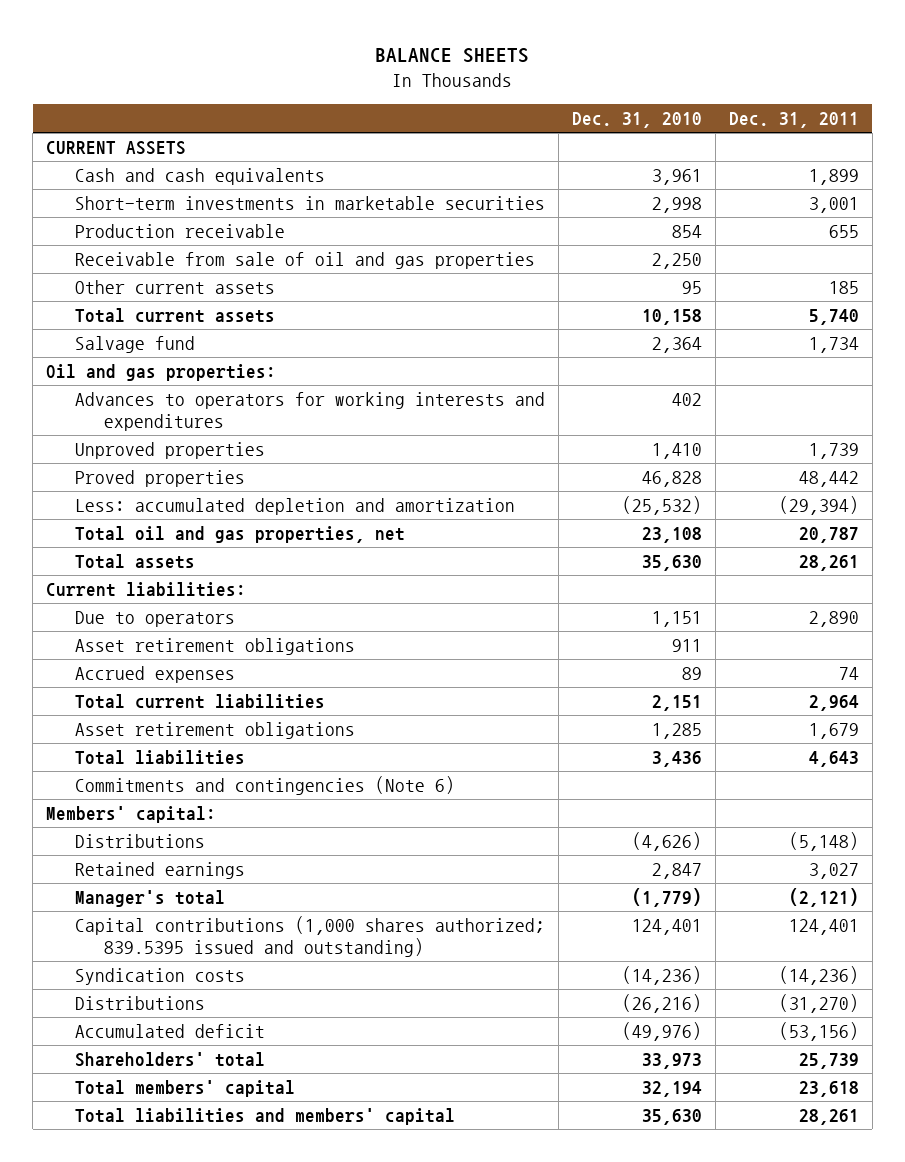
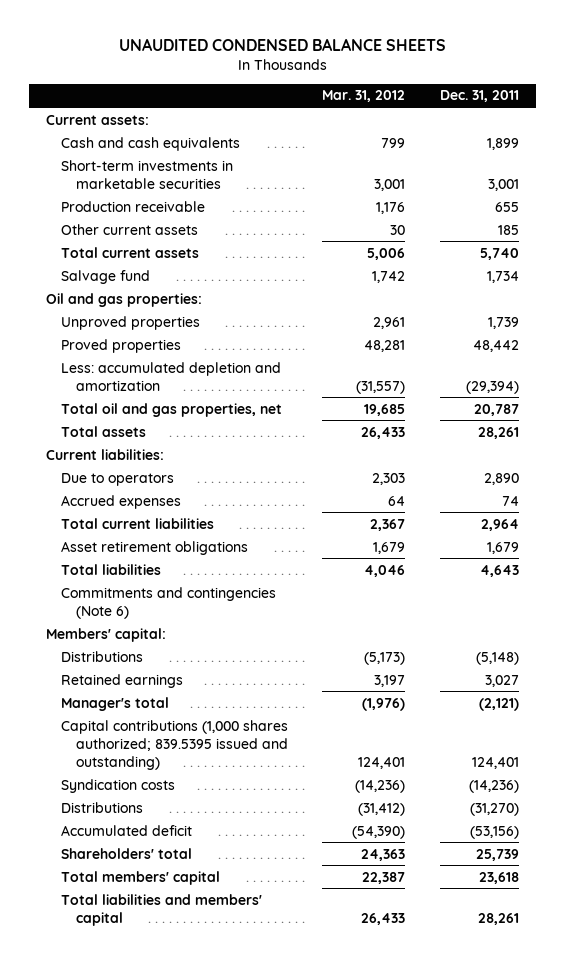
[375,48,530,64] BALANCE SHEETS -> [118,38,446,52] UNAUDITED CONDENSED BALANCE SHEETS
[571,111,702,128] Dec. 31, 2010 -> none
none -> [322,90,406,103] Mar. 31, 2012
[46,140,187,155] CURRENT ASSETS -> [46,114,150,125] Current assets:
[74,251,535,269] Receivable from sale of oil and gas properties -> none
[74,391,545,431] Advances to operators for working interests and expenditures -> none
[74,637,355,655] Asset retirement obligations -> none

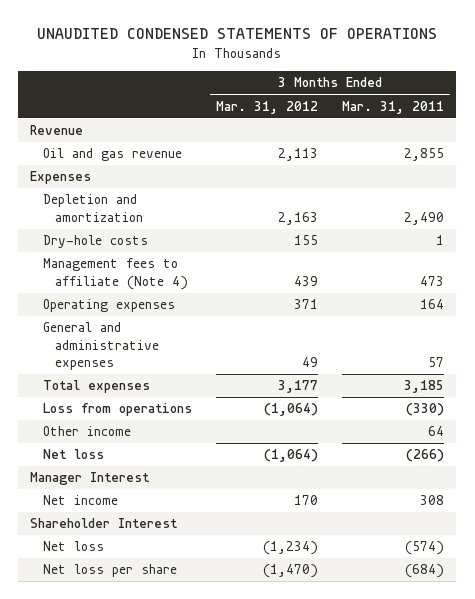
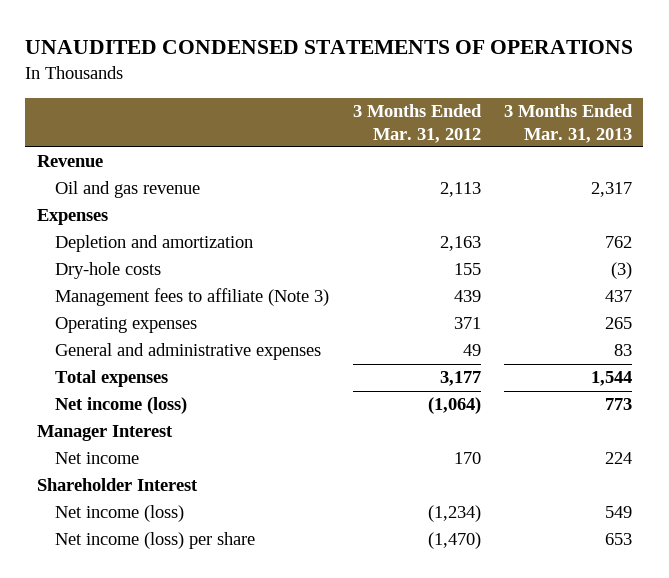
[342,100,445,114] Mar. 31, 2011 -> none
none -> [503,104,633,143] 3 Months Ended Mar. 31, 2013
[42,258,189,290] Management fees to affiliate (Note 4) -> [55,288,330,307] Management fees to affiliate (Note 3)
[42,403,192,417] Loss from operations -> none
[42,426,131,437] Other income -> none
[42,449,104,460] Net loss -> [55,397,188,415] Net income (loss)
[42,541,104,552] Net loss -> [55,505,185,523] Net income (loss)
[42,564,177,578] Net loss per share -> [55,532,256,550] Net income (loss) per share

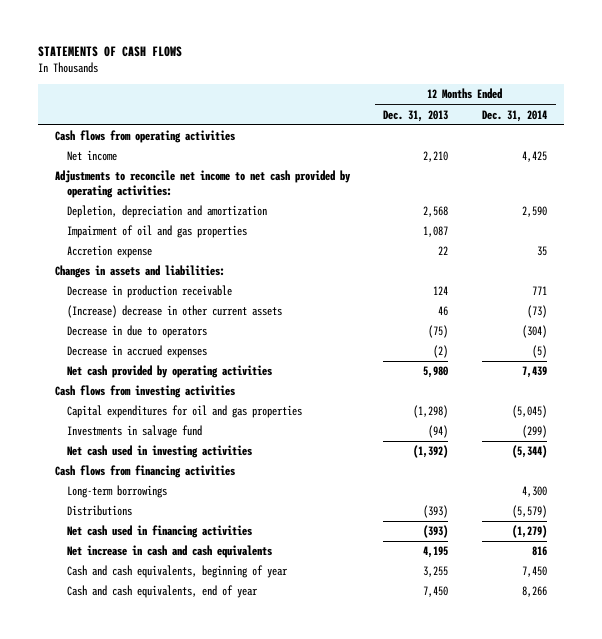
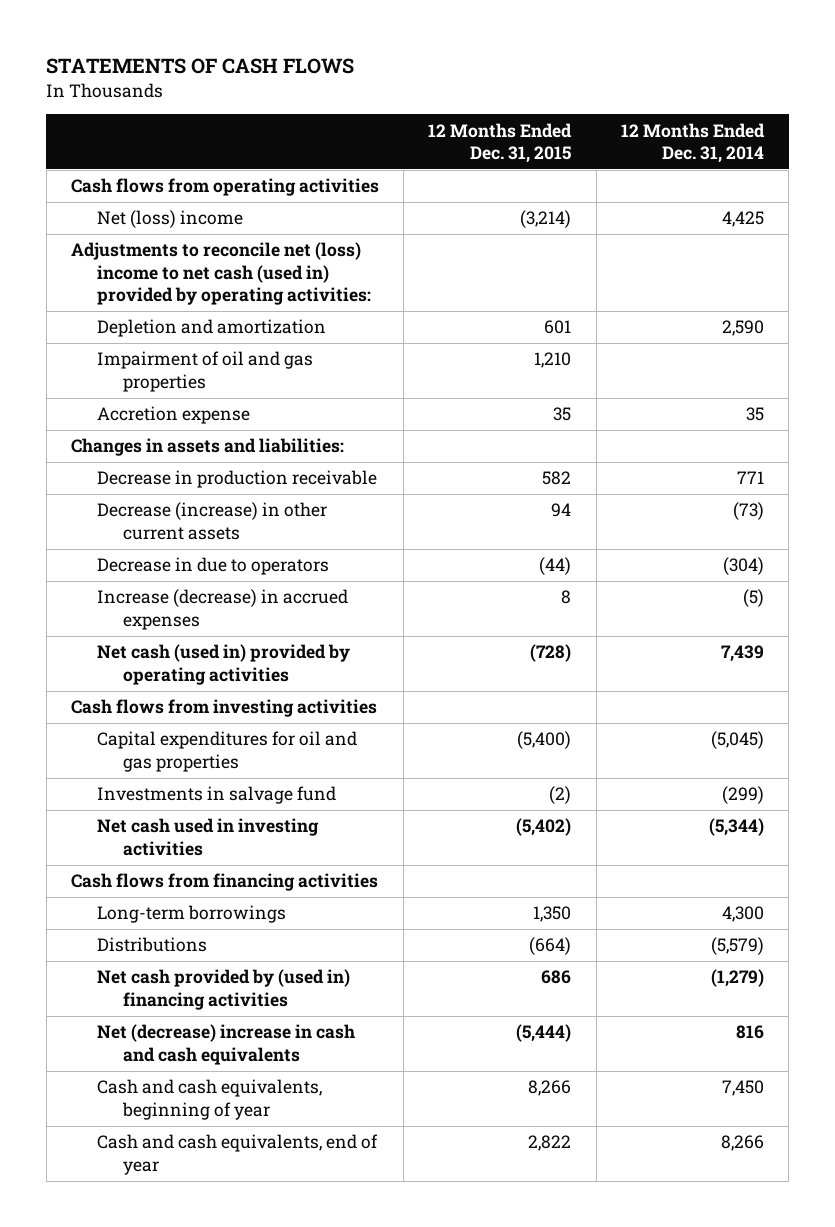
[383,109,449,122] Dec. 31, 2013 -> none
none -> [428,122,573,163] 12 Months Ended Dec. 31, 2015
[66,150,117,162] Net income -> [97,210,244,229] Net (loss) income
[54,170,351,199] Adjustments to reconcile net income to net cash provided by operating activities: -> [71,242,372,305] Adjustments to reconcile net (loss) income to net cash (used in) provided by operating activities:
[66,205,267,219] Depletion, depreciation and amortization -> [97,319,327,338] Depletion and amortization
[66,305,282,319] (Increase) decrease in other current assets -> [97,502,328,540] Decrease (increase) in other current assets
[66,345,207,359] Decrease in accrued expenses -> [97,589,349,630] Increase (decrease) in accrued expenses
[66,365,272,379] Net cash provided by operating activities -> [97,644,351,685] Net cash (used in) provided by operating activities
[66,525,252,539] Net cash used in financing activities -> [97,969,351,1010] Net cash provided by (used in) financing activities
[66,545,272,559] Net increase in cash and cash equivalents -> [97,1024,356,1065] Net (decrease) increase in cash and cash equivalents

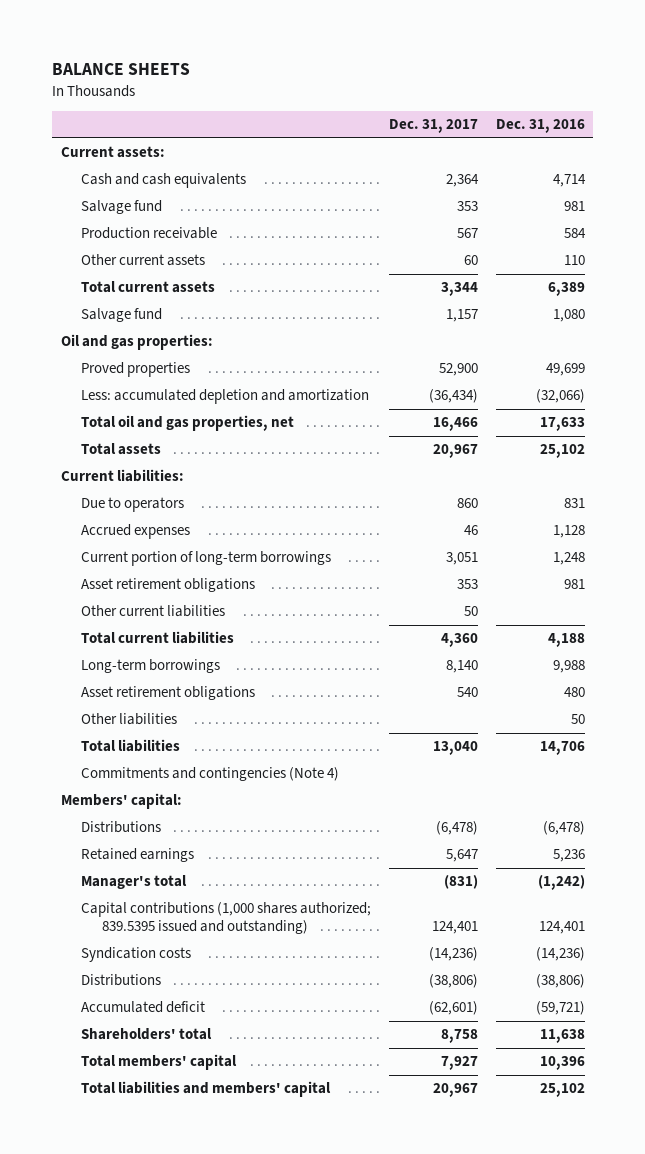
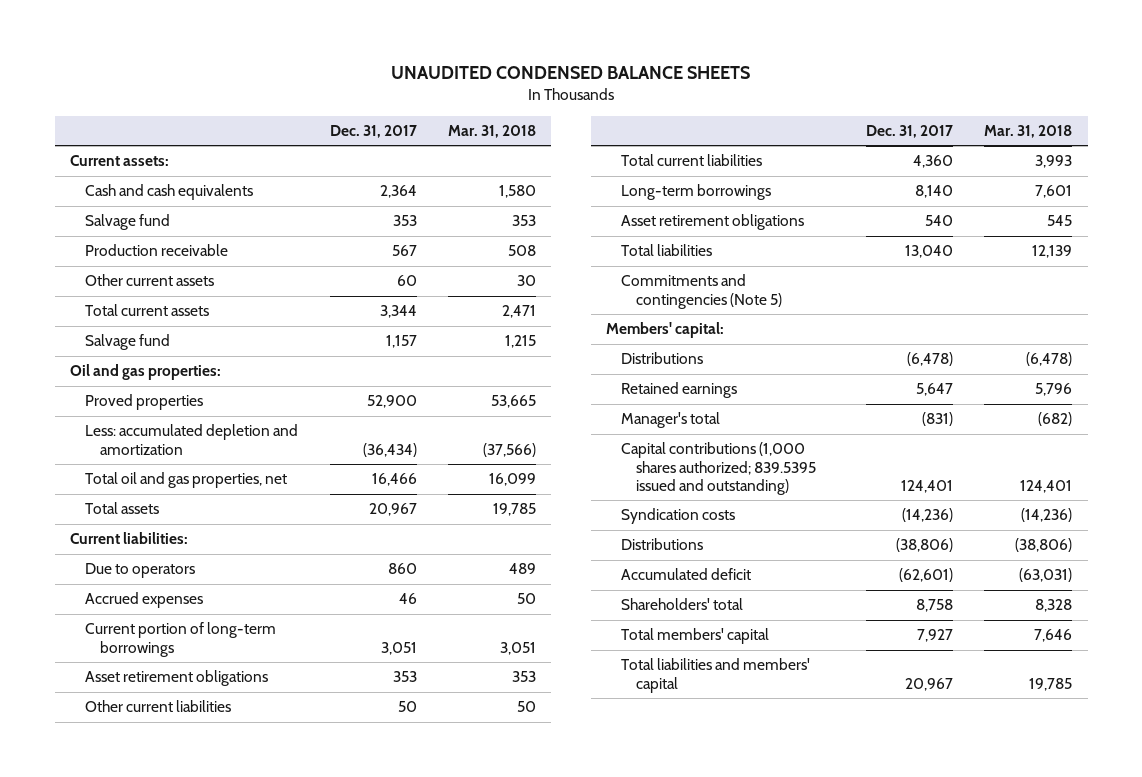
[51,63,190,76] BALANCE SHEETS -> [391,65,751,79] UNAUDITED CONDENSED BALANCE SHEETS
[495,119,585,134] Dec. 31, 2016 -> none
none -> [447,125,536,139] Mar. 31, 2018
[81,713,178,726] Other liabilities -> none
[81,767,340,782] Commitments and contingencies (Note 4) -> [621,274,783,309] Commitments and contingencies (Note 5)

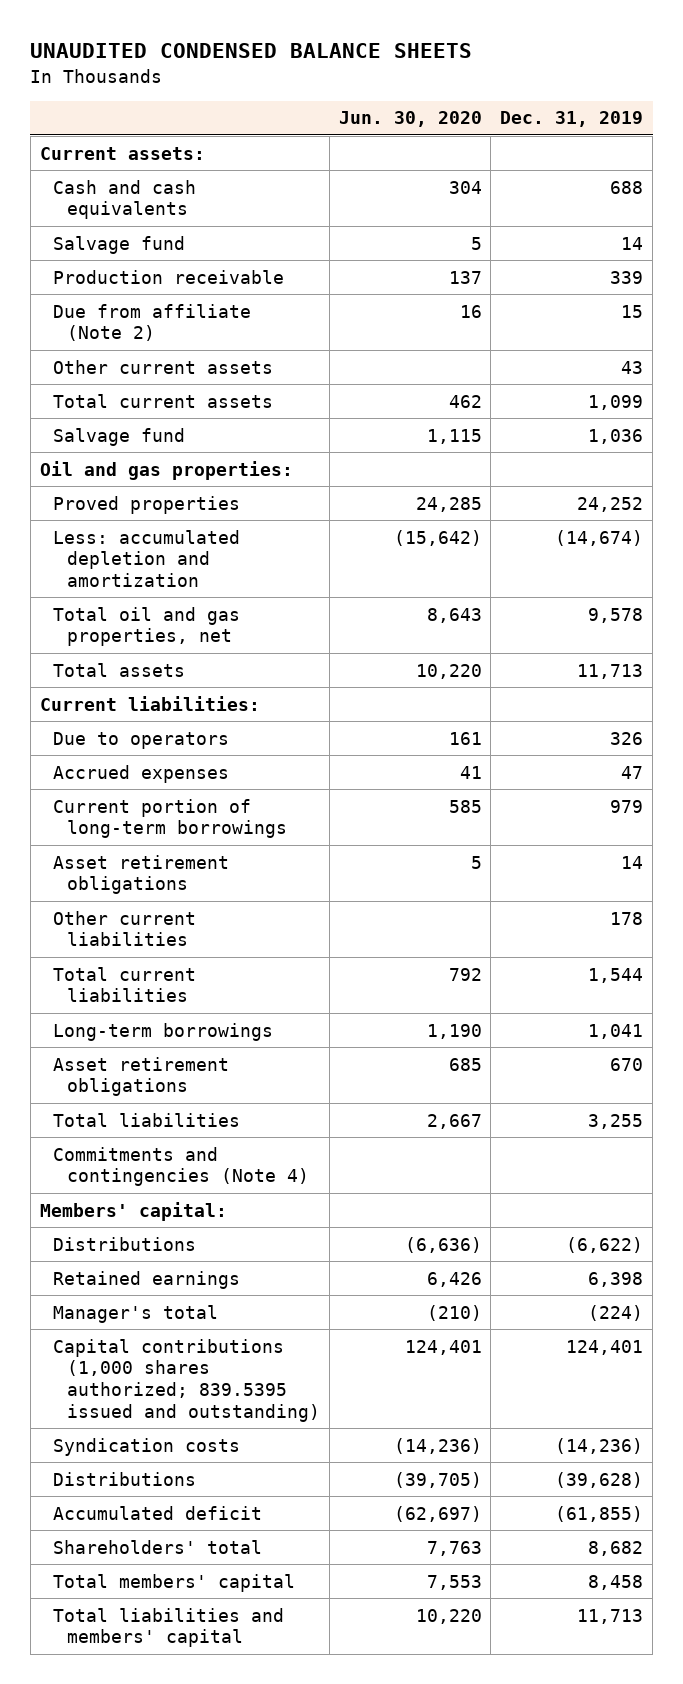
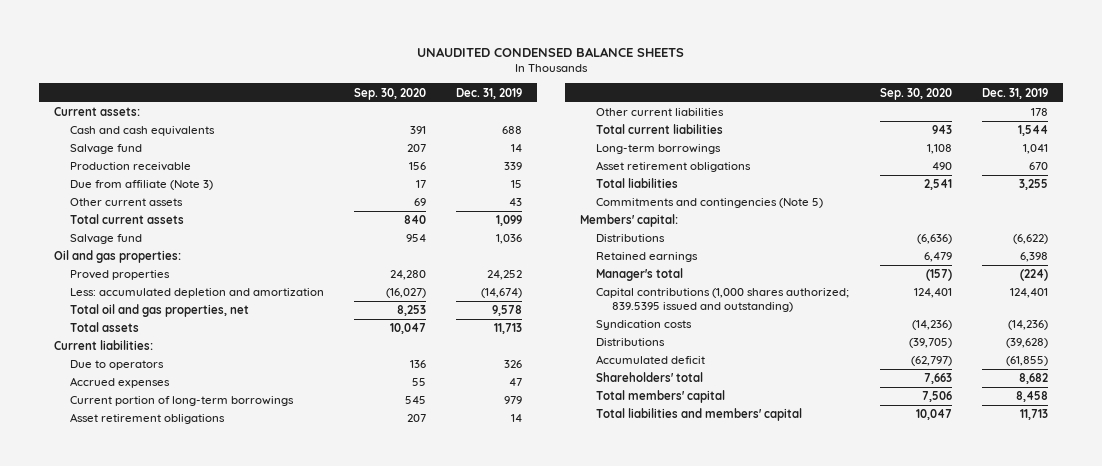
[338,111,482,128] Jun. 30, 2020 -> none
none -> [353,87,426,100] Sep. 30, 2020
[53,303,252,342] Due from affiliate (Note 2) -> [69,180,213,191] Due from affiliate (Note 3)
[53,1146,309,1187] Commitments and contingencies (Note 4) -> [596,198,824,209] Commitments and contingencies (Note 5)

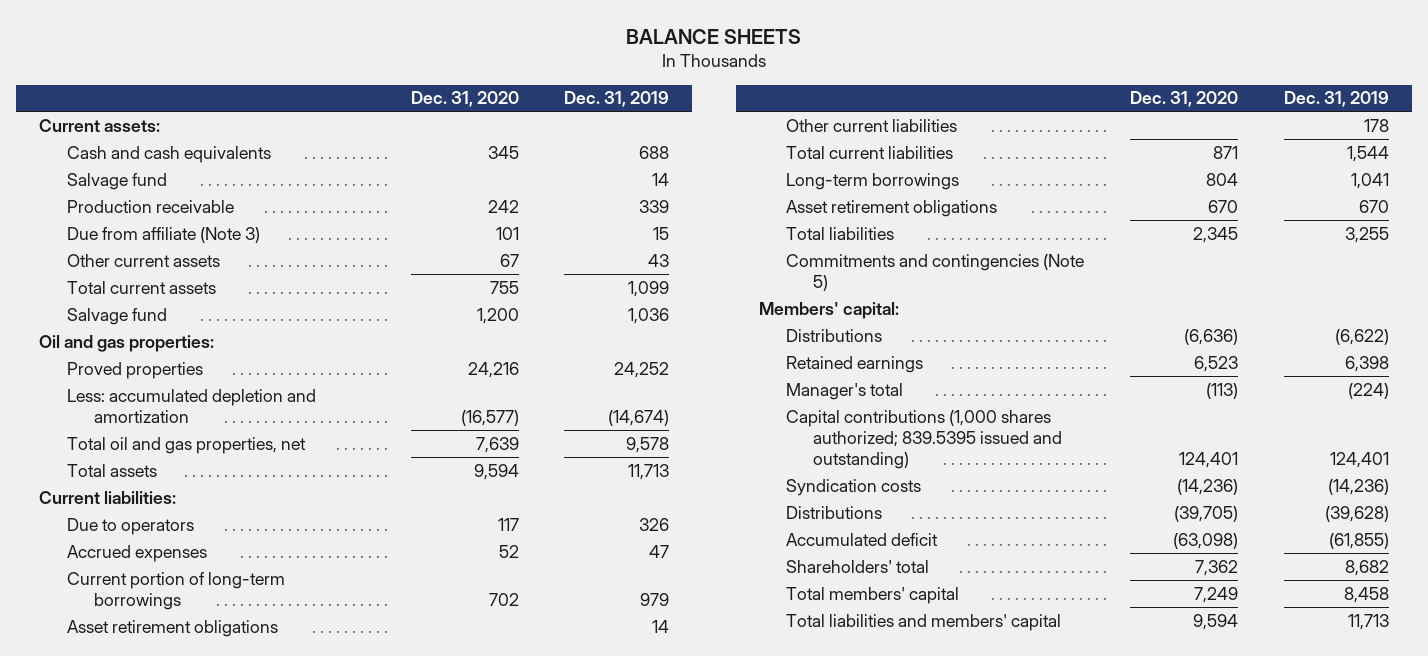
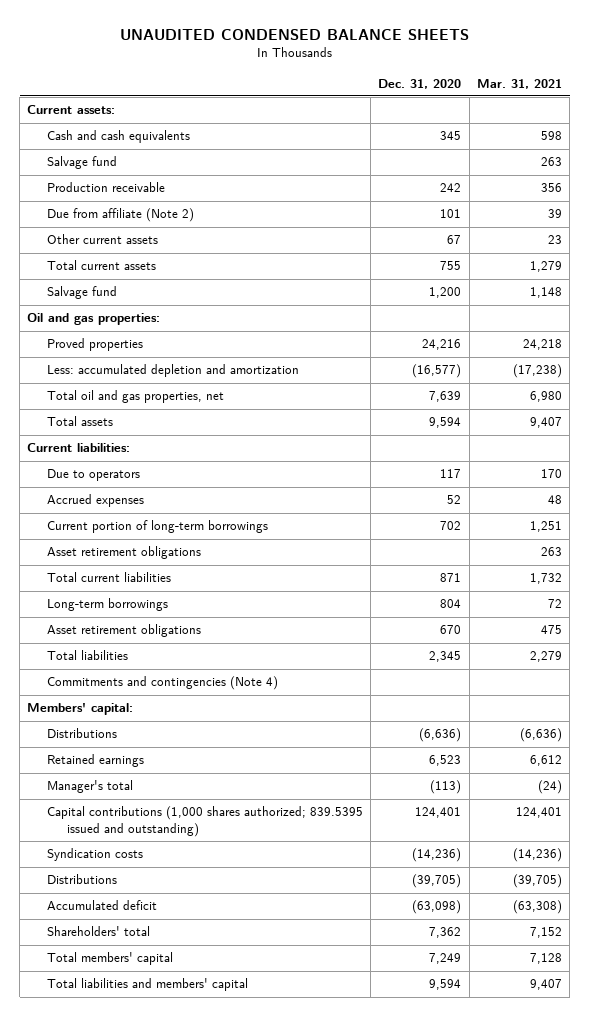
[626,28,802,44] BALANCE SHEETS -> [119,28,469,40] UNAUDITED CONDENSED BALANCE SHEETS
[564,91,670,108] Dec. 31, 2019 -> none
none -> [476,78,562,89] Mar. 31, 2021
[66,226,260,243] Due from affiliate (Note 3) -> [47,208,195,223] Due from affiliate (Note 2)
[786,118,958,132] Other current liabilities -> none
[786,253,1085,291] Commitments and contingencies (Note 5) -> [47,676,279,691] Commitments and contingencies (Note 4)

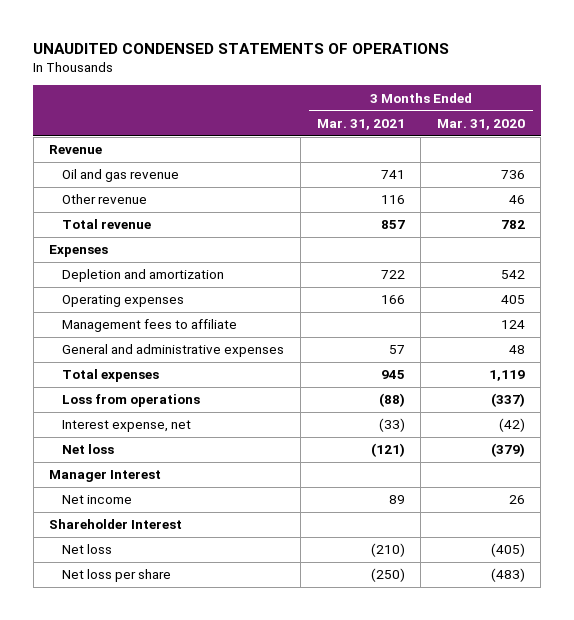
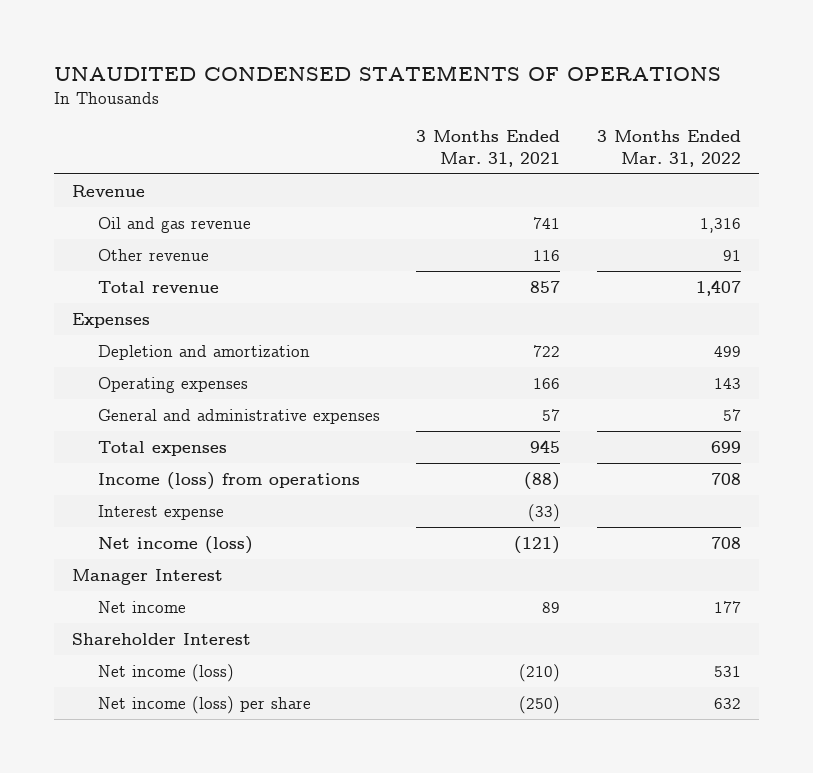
[436,118,525,130] Mar. 31, 2020 -> none
none -> [596,130,741,168] 3 Months Ended Mar. 31, 2022
[62,319,238,333] Management fees to affiliate -> none
[62,394,201,408] Loss from operations -> [97,471,360,490] Income (loss) from operations
[62,420,192,433] Interest expense, net -> [97,504,224,520] Interest expense
[62,444,115,455] Net loss -> [97,535,253,554] Net income (loss)
[62,544,113,555] Net loss -> [97,663,234,682] Net income (loss)
[62,569,172,583] Net loss per share -> [97,695,311,714] Net income (loss) per share

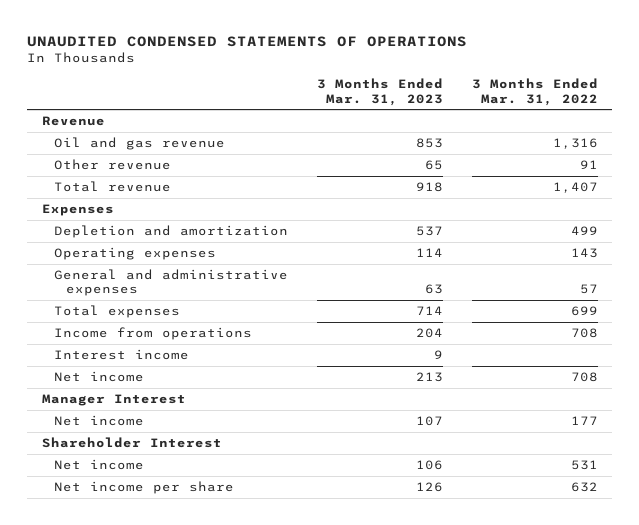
[416,130,561,168] 3 Months Ended Mar. 31, 2021 -> none
none -> [316,78,443,106] 3 Months Ended Mar. 31, 2023
[97,471,360,490] Income (loss) from operations -> [54,326,253,340] Income from operations
[97,504,224,520] Interest expense -> [54,348,190,360] Interest income
[97,535,253,554] Net income (loss) -> [54,370,145,382] Net income
[97,663,234,682] Net income (loss) -> [54,458,145,470] Net income
[97,695,311,714] Net income (loss) per share -> [54,480,235,494] Net income per share

